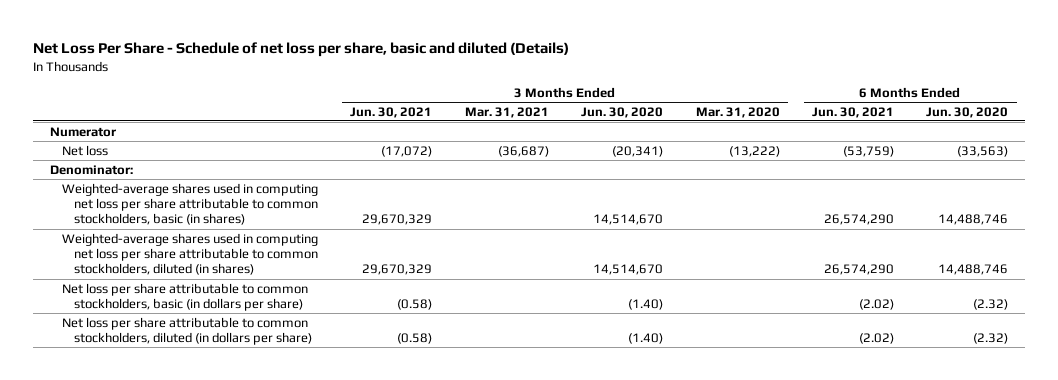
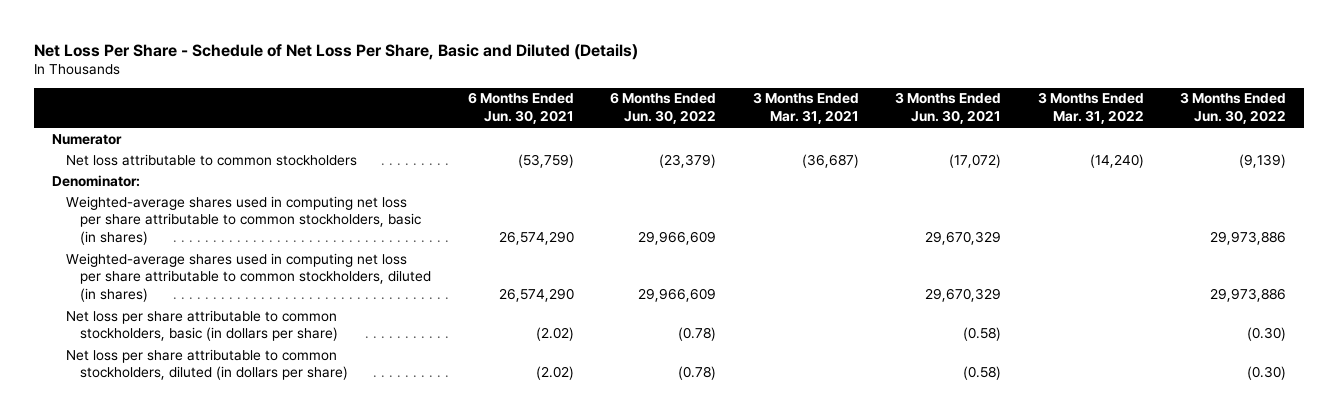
[33,42,570,58] Net Loss Per Share - Schedule of net loss per share, basic and diluted (Details) -> [34,43,639,60] Net Loss Per Share - Schedule of Net Loss Per Share, Basic and Diluted (Details)
[581,106,664,118] Jun. 30, 2020 -> none
[695,106,780,118] Mar. 31, 2020 -> none
[926,106,1009,118] Jun. 30, 2020 -> none
none -> [610,92,717,125] 6 Months Ended Jun. 30, 2022
none -> [1037,92,1144,125] 3 Months Ended Mar. 31, 2022
none -> [1180,92,1287,125] 3 Months Ended Jun. 30, 2022
[61,144,108,156] Net loss -> [66,153,358,166] Net loss attributable to common stockholders

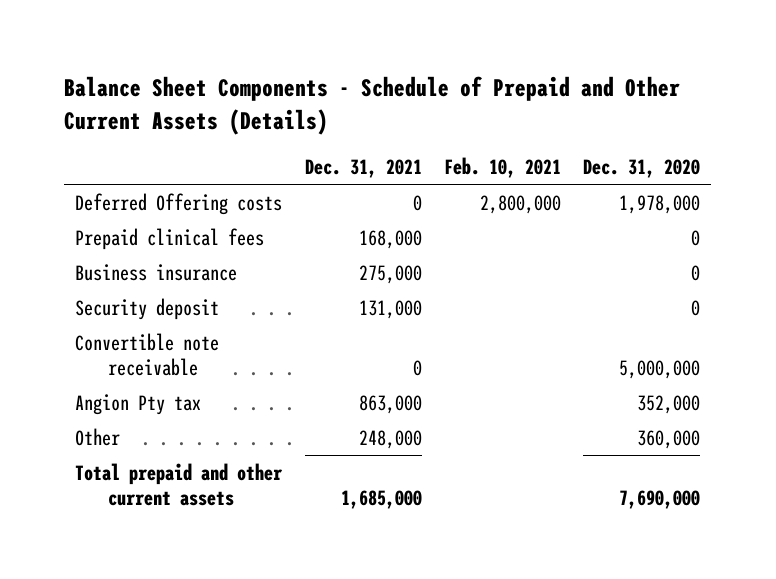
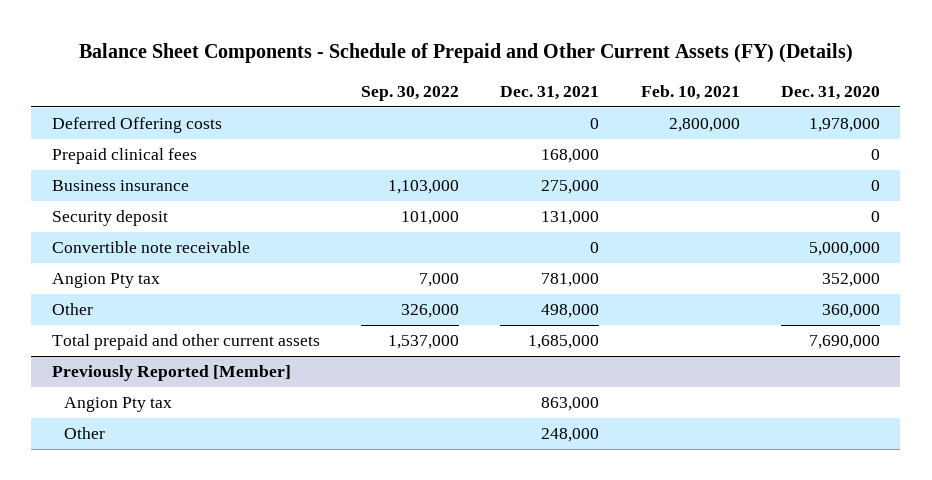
[64,76,681,135] Balance Sheet Components - Schedule of Prepaid and Other Current Assets (Details) -> [78,43,853,64] Balance Sheet Components - Schedule of Prepaid and Other Current Assets (FY) (Details)
none -> [361,85,460,101] Sep. 30, 2022
[358,394,422,414] 863,000 -> [541,273,600,288] 781,000
[358,429,422,449] 248,000 -> [541,304,600,319] 498,000
none -> [51,365,291,382] Previously Reported [Member]
none -> [64,397,173,413] Angion Pty tax
none -> [64,427,106,440] Other

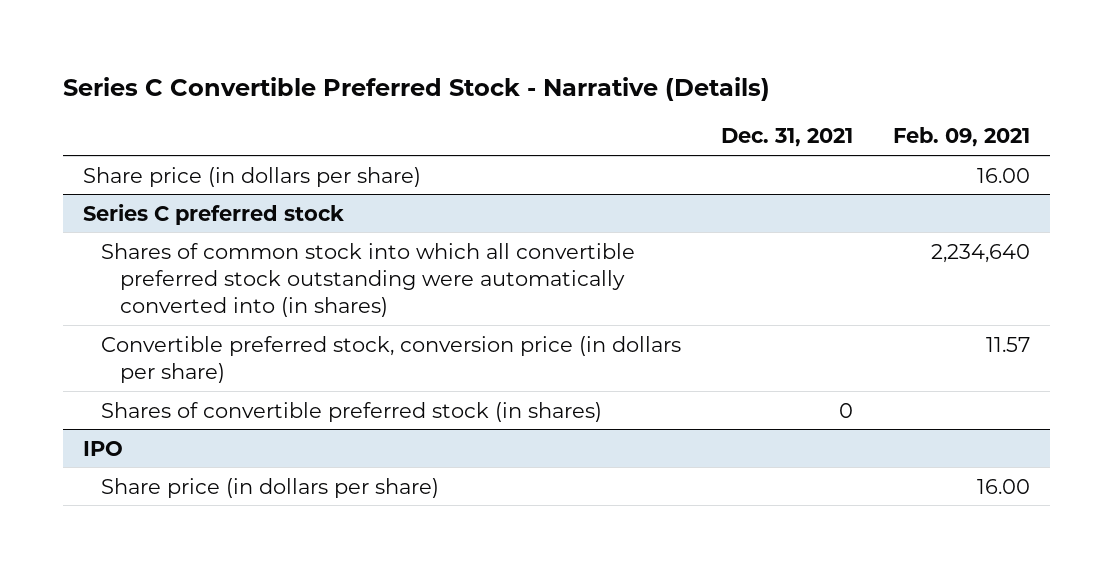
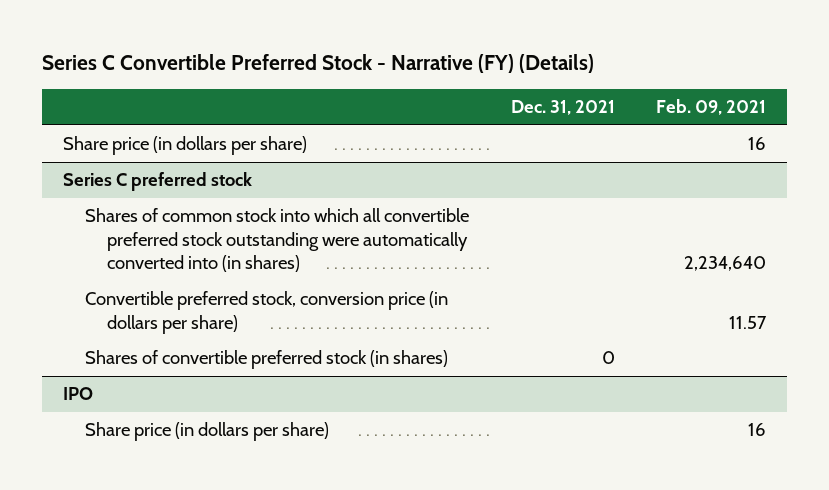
[63,76,771,101] Series C Convertible Preferred Stock - Narrative (Details) -> [41,54,594,74] Series C Convertible Preferred Stock - Narrative (FY) (Details)
[976,167,1030,183] 16.00 -> [748,137,767,151] 16
[976,478,1030,494] 16.00 -> [748,423,767,437] 16

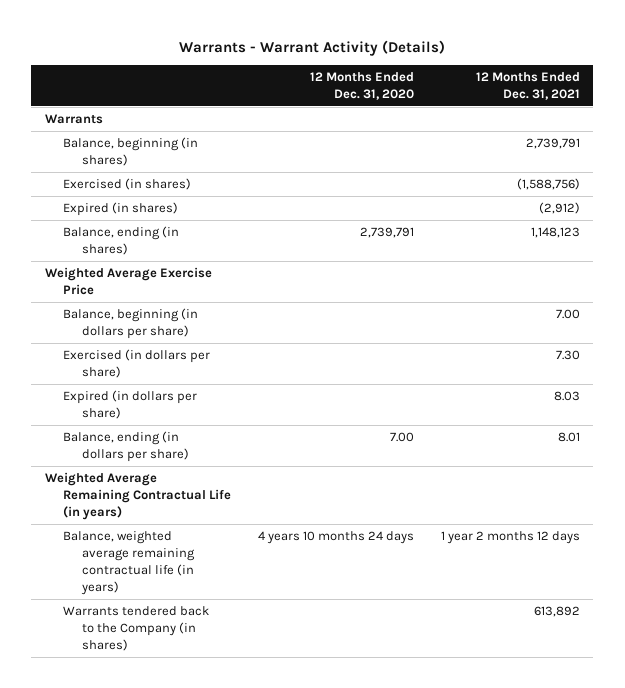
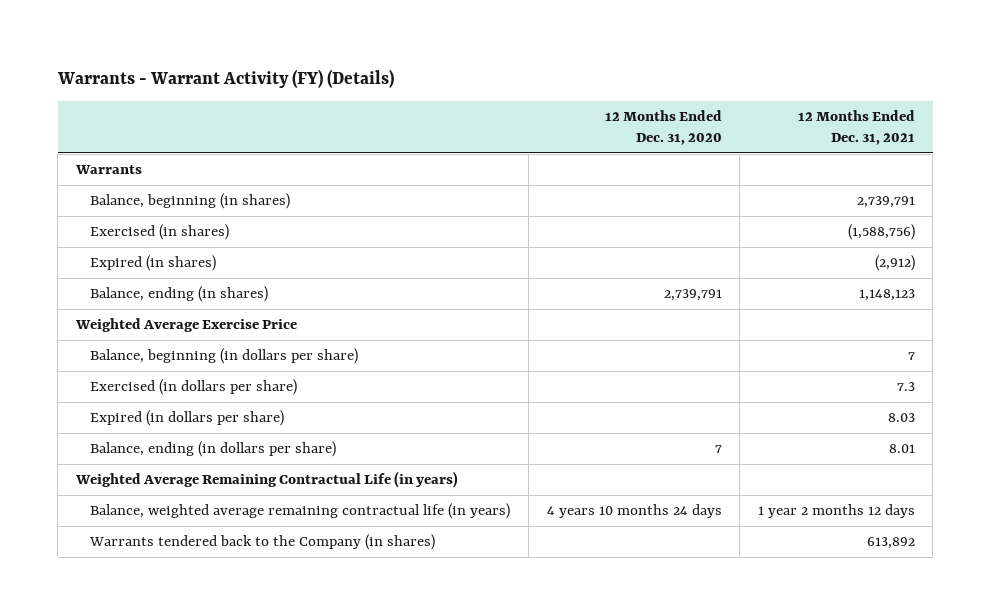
[179,39,446,56] Warrants - Warrant Activity (Details) -> [56,68,394,88] Warrants - Warrant Activity (FY) (Details)
[555,309,580,320] 7.00 -> [907,352,915,361] 7
[555,350,580,361] 7.30 -> [896,382,915,392] 7.3
[390,432,415,443] 7.00 -> [714,445,722,454] 7

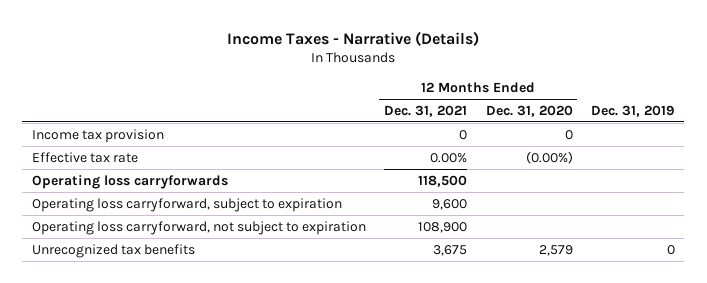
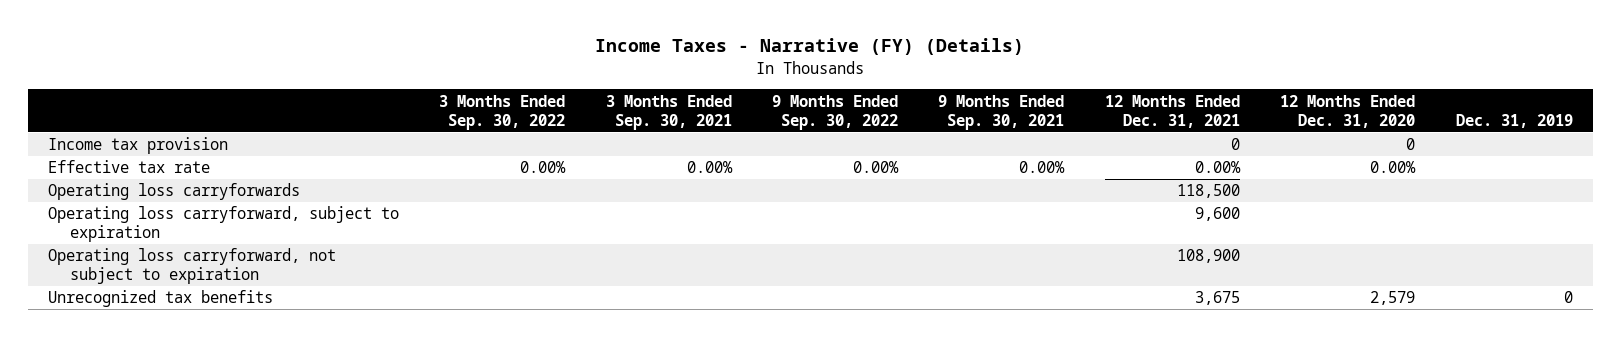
[227,30,480,46] Income Taxes - Narrative (Details) -> [595,38,1025,56] Income Taxes - Narrative (FY) (Details)
none -> [439,94,566,130] 3 Months Ended Sep. 30, 2022
none -> [605,94,732,130] 3 Months Ended Sep. 30, 2021
none -> [772,94,899,130] 9 Months Ended Sep. 30, 2022
none -> [938,94,1065,130] 9 Months Ended Sep. 30, 2021
[525,150,573,164] (0.00%) -> [1370,161,1417,174] 0.00%

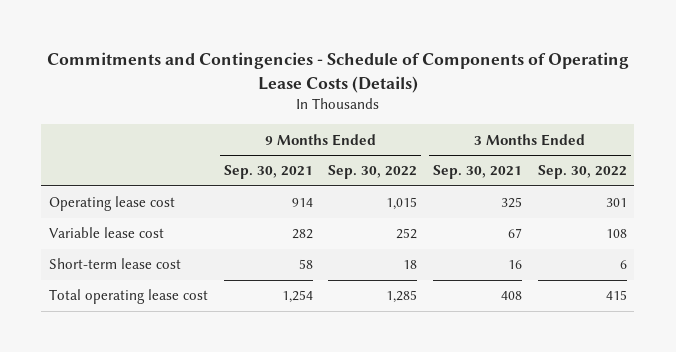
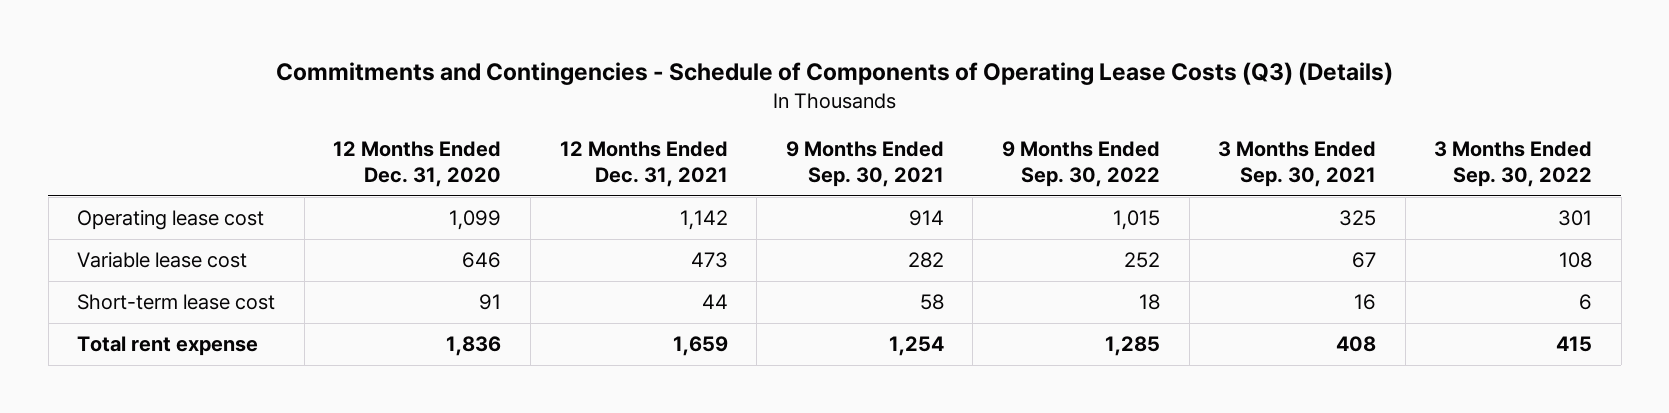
[46,52,629,93] Commitments and Contingencies - Schedule of Components of Operating Lease Costs (Details) -> [275,61,1393,85] Commitments and Contingencies - Schedule of Components of Operating Lease Costs (Q3) (Details)
none -> [333,141,502,188] 12 Months Ended Dec. 31, 2020
none -> [559,141,728,188] 12 Months Ended Dec. 31, 2021
[49,289,209,305] Total operating lease cost -> [77,336,259,357] Total rent expense

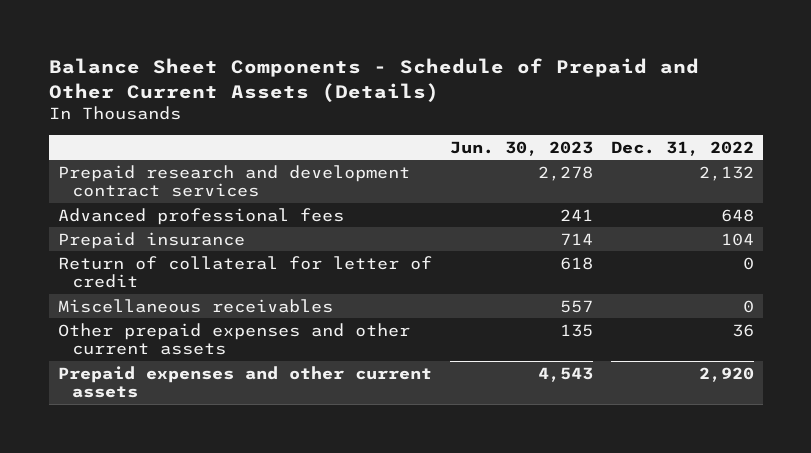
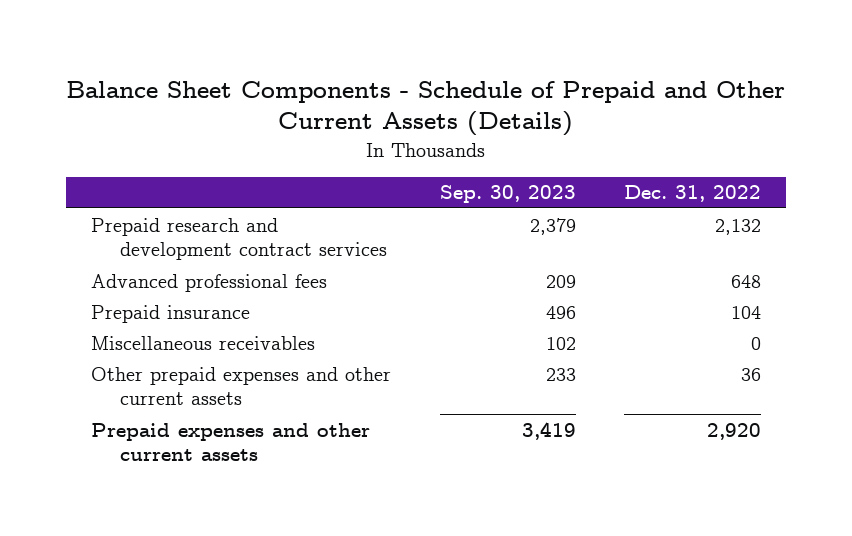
[449,140,593,156] Jun. 30, 2023 -> none
none -> [439,185,576,204] Sep. 30, 2023
[57,255,432,289] Return of collateral for letter of credit -> none

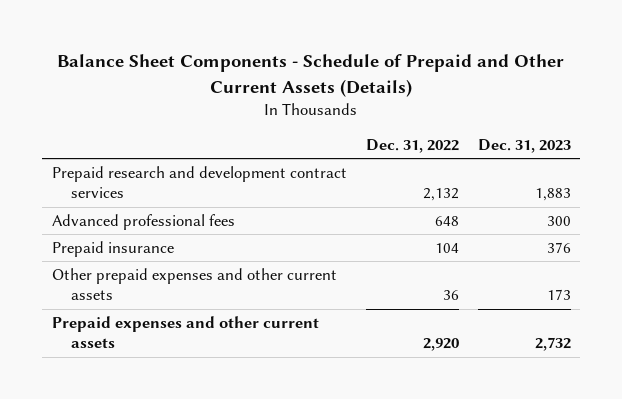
[439,185,576,204] Sep. 30, 2023 -> none
none -> [477,139,571,154] Dec. 31, 2023
[90,335,315,350] Miscellaneous receivables -> none

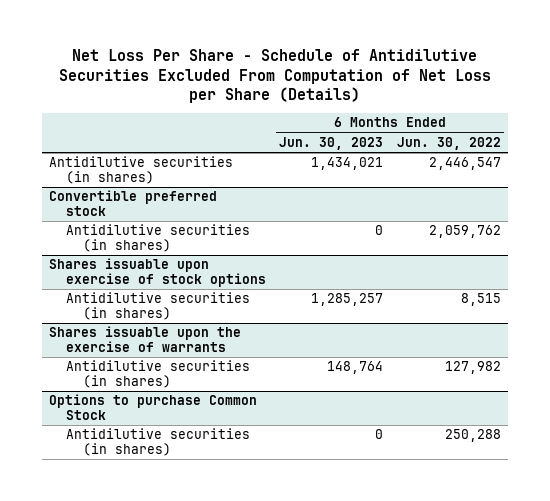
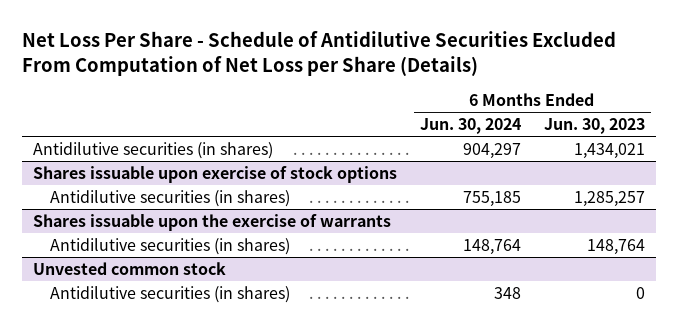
[396,136,501,150] Jun. 30, 2022 -> none
none -> [420,118,522,135] Jun. 30, 2024
[48,190,217,216] Convertible preferred stock -> none
[65,224,250,252] Antidilutive securities (in shares) -> none
[48,394,257,420] Options to purchase Common Stock -> [33,262,227,276] Unvested common stock

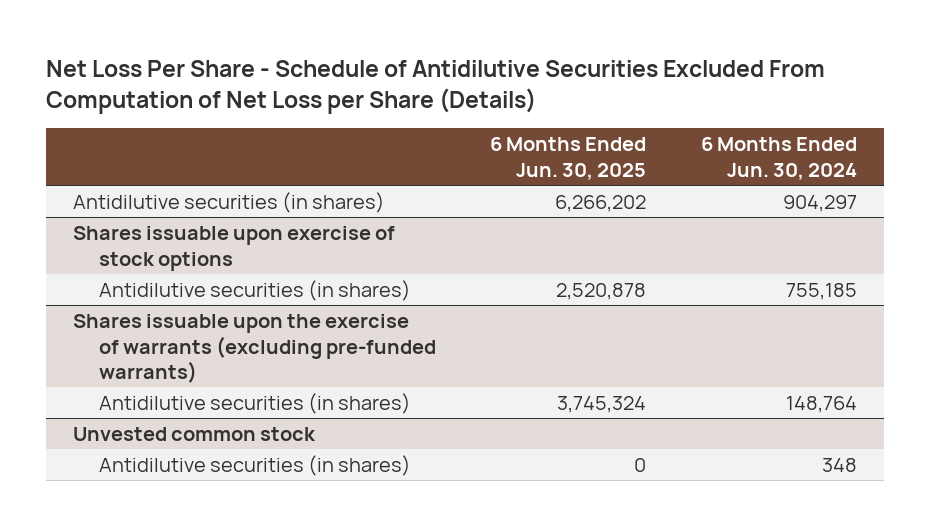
[543,118,645,135] Jun. 30, 2023 -> none
none -> [490,137,647,180] 6 Months Ended Jun. 30, 2025
[33,214,392,232] Shares issuable upon the exercise of warrants -> [72,314,436,384] Shares issuable upon the exercise of warrants (excluding pre-funded warrants)

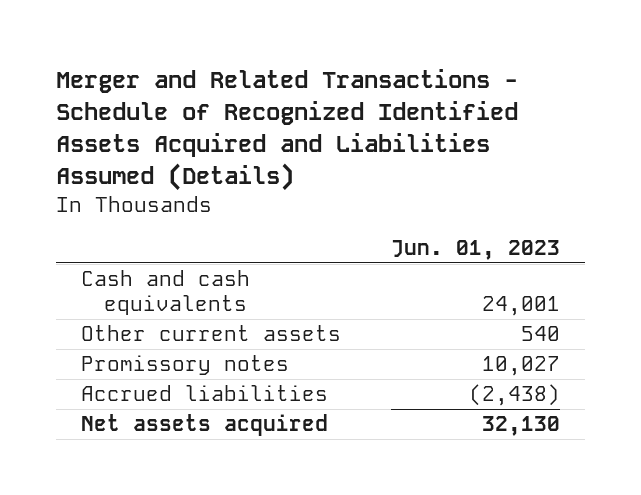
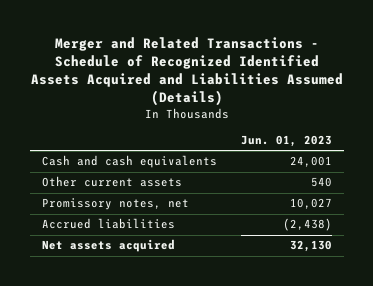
[80,355,289,376] Promissory notes -> [41,198,189,211] Promissory notes, net

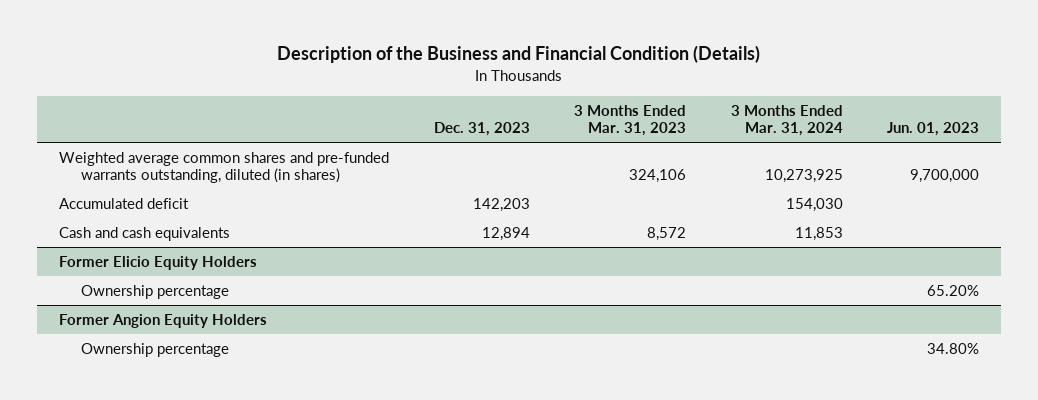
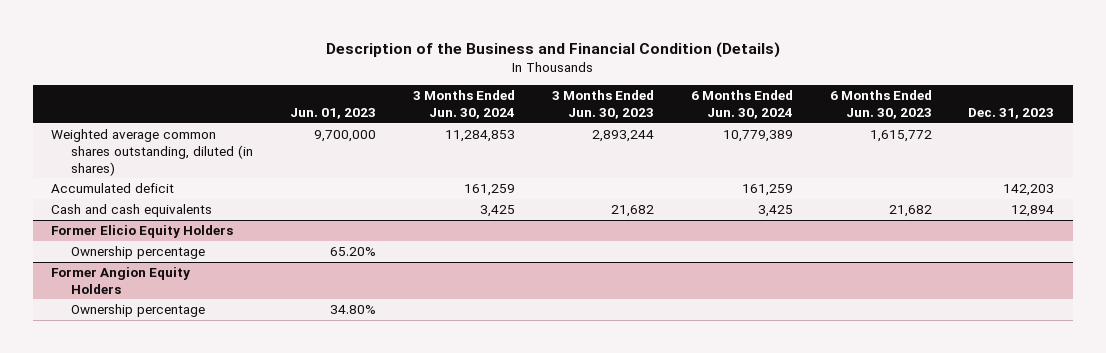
[574,104,687,137] 3 Months Ended Mar. 31, 2023 -> none
[730,104,843,137] 3 Months Ended Mar. 31, 2024 -> none
none -> [413,90,516,120] 3 Months Ended Jun. 30, 2024
none -> [551,90,654,120] 3 Months Ended Jun. 30, 2023
none -> [690,90,793,120] 6 Months Ended Jun. 30, 2024
none -> [829,90,932,120] 6 Months Ended Jun. 30, 2023
[59,151,390,184] Weighted average common shares and pre-funded warrants outstanding, diluted (in shares) -> [51,129,254,176] Weighted average common shares outstanding, diluted (in shares)

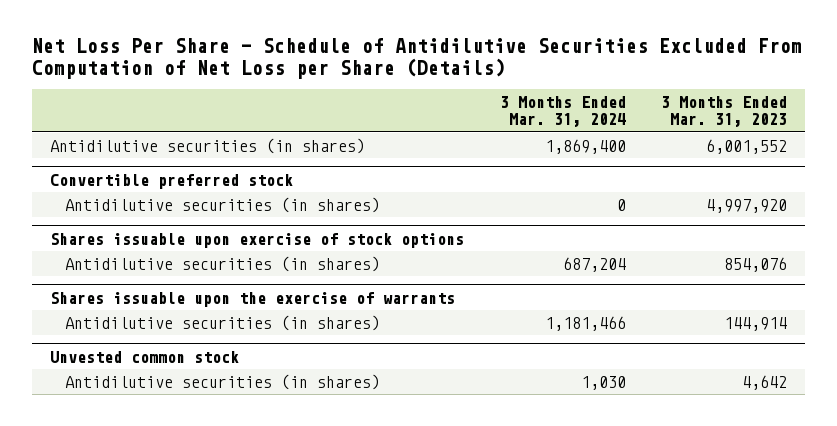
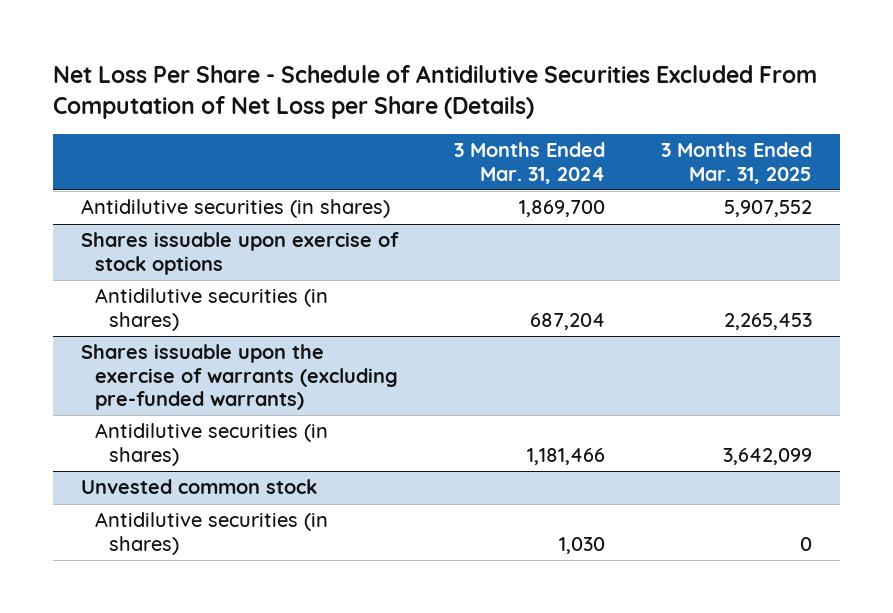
[661,95,788,128] 3 Months Ended Mar. 31, 2023 -> none
none -> [661,142,813,184] 3 Months Ended Mar. 31, 2025
[49,173,293,189] Convertible preferred stock -> none
[65,197,381,214] Antidilutive securities (in shares) -> none
[544,139,626,155] 1,869,400 -> [518,200,605,218] 1,869,700
[49,291,455,307] Shares issuable upon the exercise of warrants -> [80,344,398,411] Shares issuable upon the exercise of warrants (excluding pre-funded warrants)

